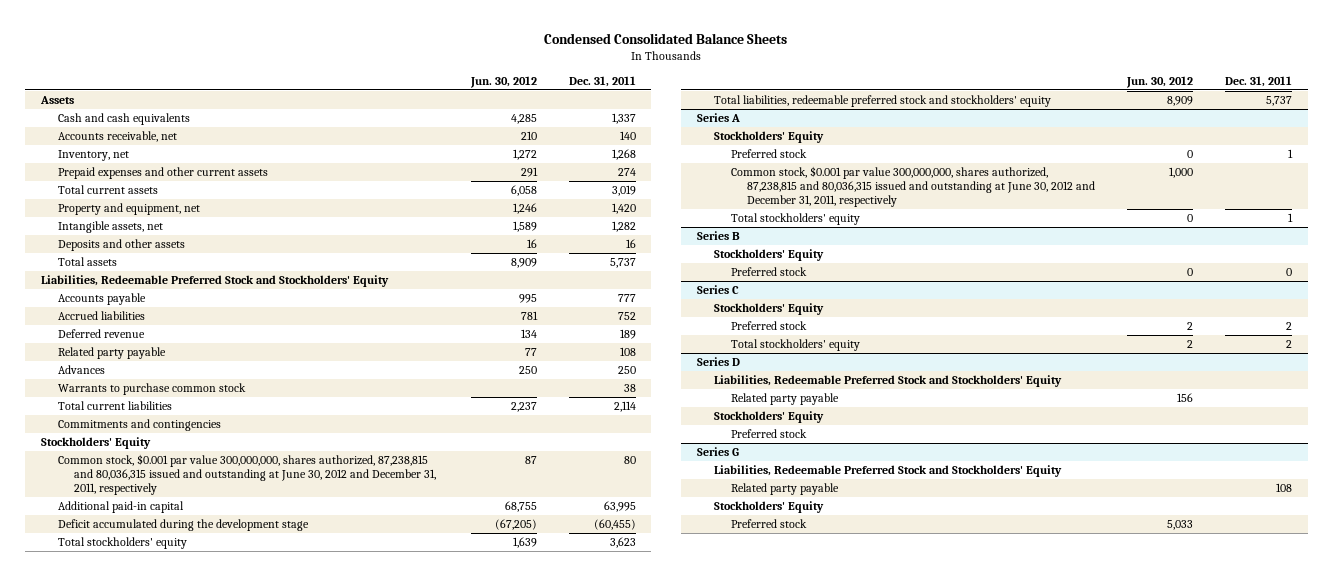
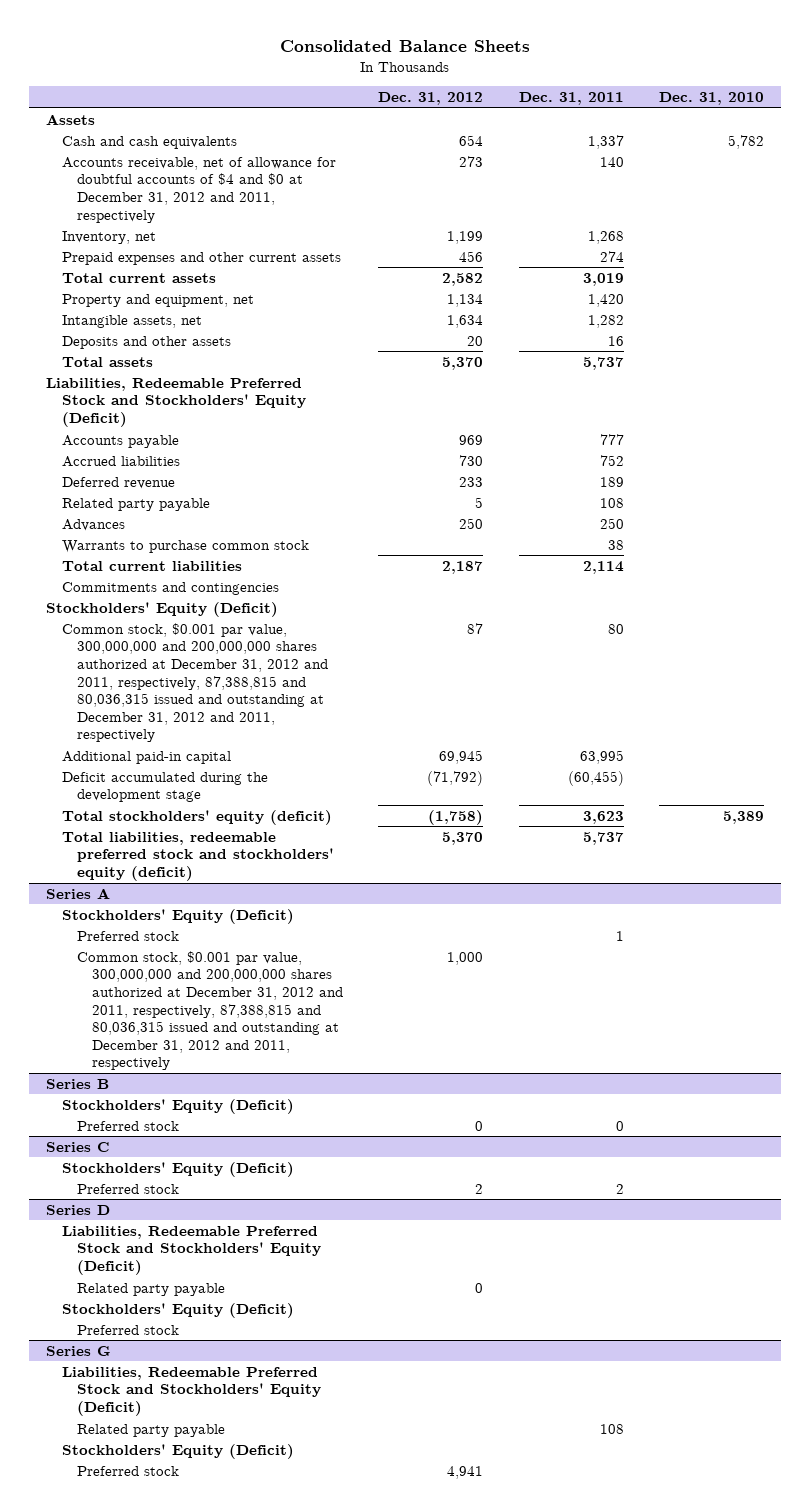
[544,32,788,44] Condensed Consolidated Balance Sheets -> [280,39,531,52] Consolidated Balance Sheets
[469,75,537,88] Jun. 30, 2012 -> none
none -> [378,92,484,106] Dec. 31, 2012
none -> [658,92,764,106] Dec. 31, 2010
[57,130,177,142] Accounts receivable, net -> [61,156,336,223] Accounts receivable, net of allowance for doubtful accounts of $4 and $0 at December 31, 2012 and 2011, respectively
[40,274,389,287] Liabilities, Redeemable Preferred Stock and Stockholders' Equity -> [46,377,306,428] Liabilities, Redeemable Preferred Stock and Stockholders' Equity (Deficit)
[40,436,151,449] Stockholders' Equity -> [46,601,279,617] Stockholders' Equity (Deficit)
[57,453,437,496] Common stock, $0.001 par value 300,000,000, shares authorized, 87,238,815 and 80,036,315 issued and outstanding at June 30, 2012 and December 31, 2011, respectively -> [61,622,328,743] Common stock, $0.001 par value, 300,000,000 and 200,000,000 shares authorized at December 31, 2012 and 2011, respectively, 87,388,815 and 80,036,315 issued and outstanding at December 31, 2012 and 2011, respectively
[57,536,187,549] Total stockholders' equity -> [61,809,332,825] Total stockholders' equity (deficit)
[714,94,1052,107] Total liabilities, redeemable preferred stock and stockholders' equity -> [61,831,334,882] Total liabilities, redeemable preferred stock and stockholders' equity (deficit)
[714,130,825,143] Stockholders' Equity -> [61,908,294,924] Stockholders' Equity (Deficit)
[730,212,860,225] Total stockholders' equity -> none
[730,165,1096,208] Common stock, $0.001 par value 300,000,000, shares authorized, 87,238,815 and 80,036,315 issued and outstanding at June 30, 2012 and December 31, 2011, respectively -> [76,950,344,1071] Common stock, $0.001 par value, 300,000,000 and 200,000,000 shares authorized at December 31, 2012 and 2011, respectively, 87,388,815 and 80,036,315 issued and outstanding at December 31, 2012 and 2011, respectively
[714,248,825,261] Stockholders' Equity -> [61,1098,294,1114] Stockholders' Equity (Deficit)
[714,302,825,315] Stockholders' Equity -> [61,1161,294,1177] Stockholders' Equity (Deficit)
[730,338,860,351] Total stockholders' equity -> none
[714,374,1063,387] Liabilities, Redeemable Preferred Stock and Stockholders' Equity -> [61,1225,321,1276] Liabilities, Redeemable Preferred Stock and Stockholders' Equity (Deficit)
[714,410,825,423] Stockholders' Equity -> [61,1302,294,1318] Stockholders' Equity (Deficit)
[714,464,1063,477] Liabilities, Redeemable Preferred Stock and Stockholders' Equity -> [61,1366,321,1417] Liabilities, Redeemable Preferred Stock and Stockholders' Equity (Deficit)
[714,500,825,513] Stockholders' Equity -> [61,1443,294,1459] Stockholders' Equity (Deficit)

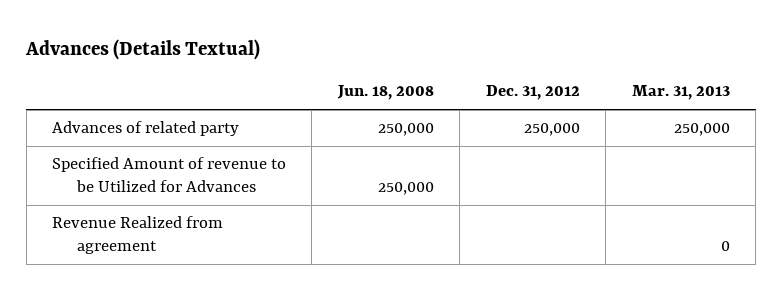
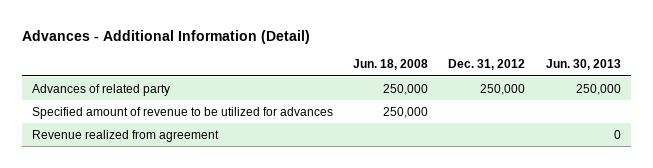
[25,38,261,60] Advances (Details Textual) -> [21,29,310,44] Advances - Additional Information (Detail)
[631,85,730,101] Mar. 31, 2013 -> none
none -> [545,59,621,71] Jun. 30, 2013
[51,157,286,193] Specified Amount of revenue to be Utilized for Advances -> [31,106,333,119] Specified amount of revenue to be utilized for advances
[51,216,223,255] Revenue Realized from agreement -> [31,129,219,142] Revenue realized from agreement

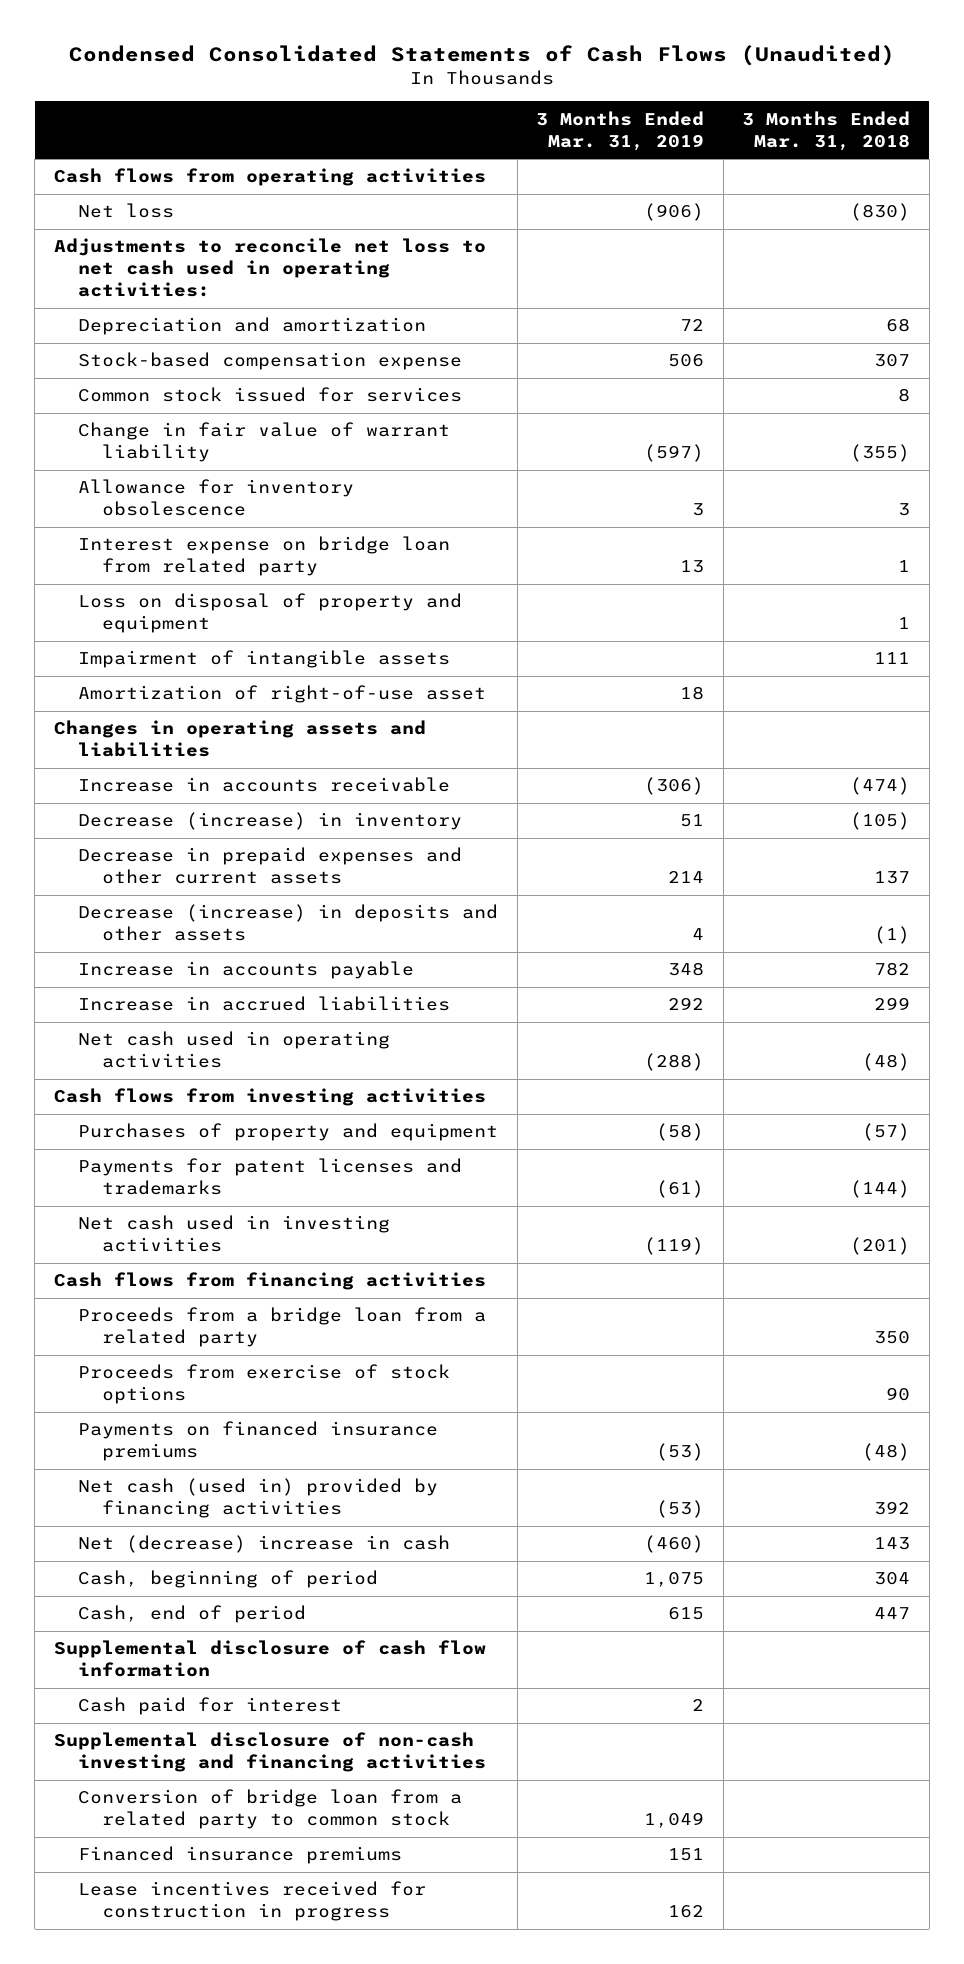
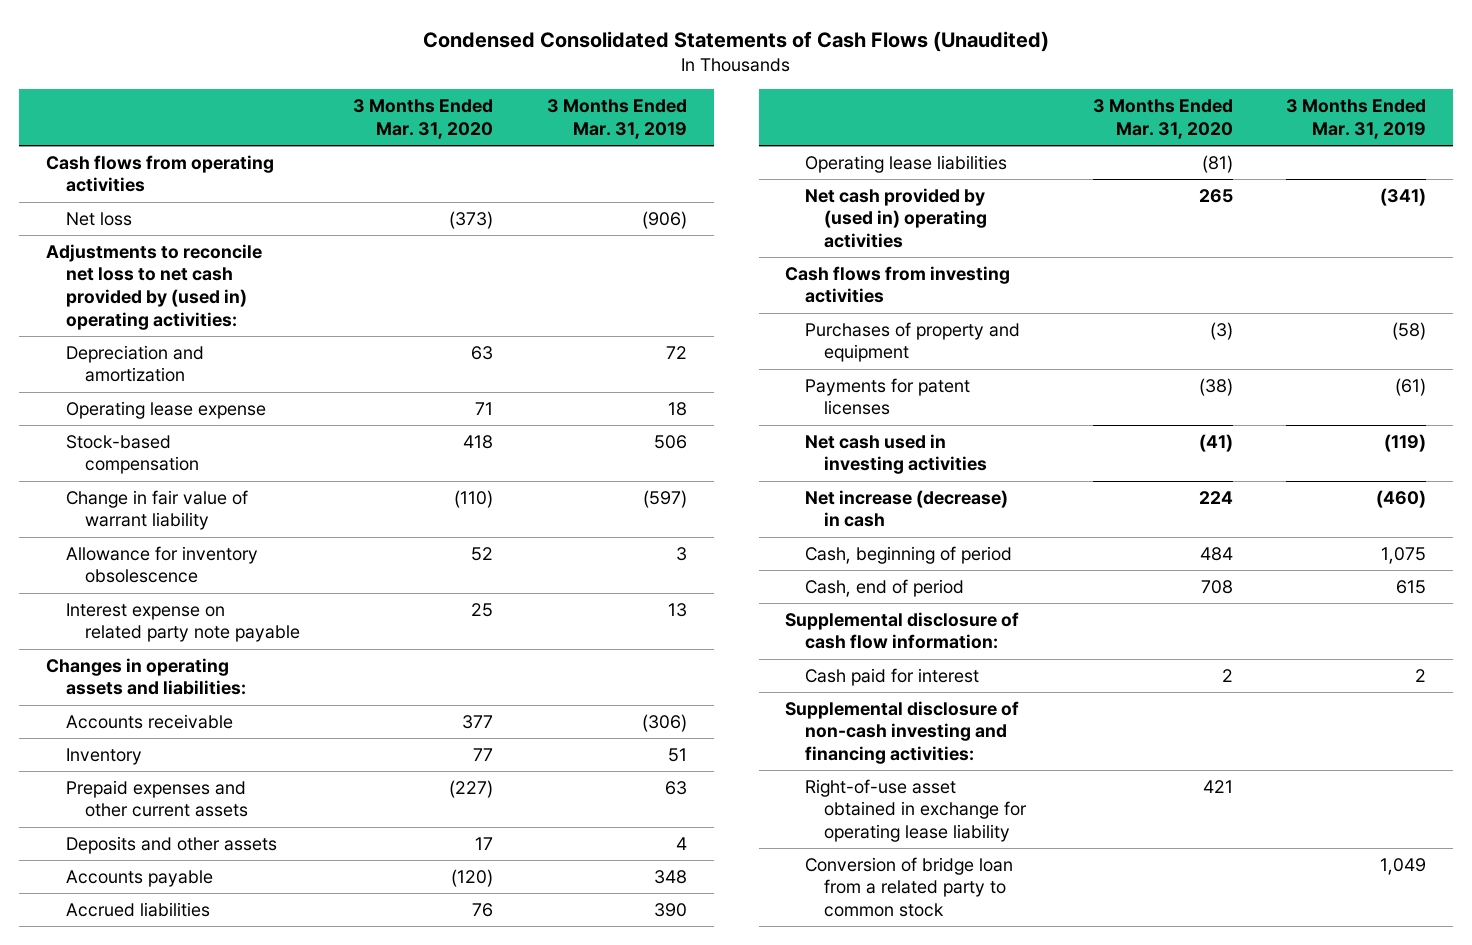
[742,110,911,151] 3 Months Ended Mar. 31, 2018 -> none
none -> [353,99,494,139] 3 Months Ended Mar. 31, 2020
[53,238,486,298] Adjustments to reconcile net loss to net cash used in operating activities: -> [46,243,263,330] Adjustments to reconcile net loss to net cash provided by (used in) operating activities:
[78,387,463,403] Common stock issued for services -> none
none -> [65,400,266,419] Operating lease expense
[78,352,463,371] Stock-based compensation expense -> [65,434,200,475] Stock-based compensation
[78,593,463,634] Loss on disposal of property and equipment -> none
[78,650,451,669] Impairment of intangible assets -> none
[78,685,487,704] Amortization of right-of-use asset -> none
[78,536,451,577] Interest expense on bridge loan from related party -> [65,602,301,643] Interest expense on related party note payable
[53,720,426,758] Changes in operating assets and liabilities -> [46,657,246,696] Changes in operating assets and liabilities:
[78,777,451,793] Increase in accounts receivable -> [65,713,233,729] Accounts receivable
[78,812,463,831] Decrease (increase) in inventory -> [65,747,142,765] Inventory
[78,847,463,885] Decrease in prepaid expenses and other current assets -> [65,779,249,818] Prepaid expenses and other current assets
[668,871,705,884] 214 -> [664,780,687,795] 63
[78,904,499,942] Decrease (increase) in deposits and other assets -> [65,835,277,854] Deposits and other assets
[78,961,415,980] Increase in accounts payable -> [65,869,213,887] Accounts payable
[78,996,451,1012] Increase in accrued liabilities -> [65,901,210,917] Accrued liabilities
[668,997,705,1011] 292 -> [653,902,687,917] 390
none -> [804,154,1007,173] Operating lease liabilities
[78,1031,391,1069] Net cash used in operating activities -> [804,187,988,249] Net cash provided by (used in) operating activities
[644,1053,705,1072] (288) -> [1380,187,1427,206] (341)
[78,1158,463,1196] Payments for patent licenses and trademarks -> [804,377,970,416] Payments for patent licenses
[53,1272,486,1291] Cash flows from financing activities -> none
[78,1307,487,1348] Proceeds from a bridge loan from a related party -> none
[78,1364,451,1405] Proceeds from exercise of stock options -> none
[78,1421,439,1462] Payments on financed insurance premiums -> none
[78,1478,439,1519] Net cash (used in) provided by financing activities -> none
[78,1535,451,1554] Net (decrease) increase in cash -> [804,489,1008,528] Net increase (decrease) in cash
[53,1640,486,1678] Supplemental disclosure of cash flow information -> [785,611,1020,650] Supplemental disclosure of cash flow information:
[53,1732,487,1773] Supplemental disclosure of non-cash investing and financing activities -> [785,700,1020,765] Supplemental disclosure of non-cash investing and financing activities:
none -> [804,778,1028,843] Right-of-use asset obtained in exchange for operating lease liability
[78,1846,403,1865] Financed insurance premiums -> none
[78,1881,427,1922] Lease incentives received for construction in progress -> none

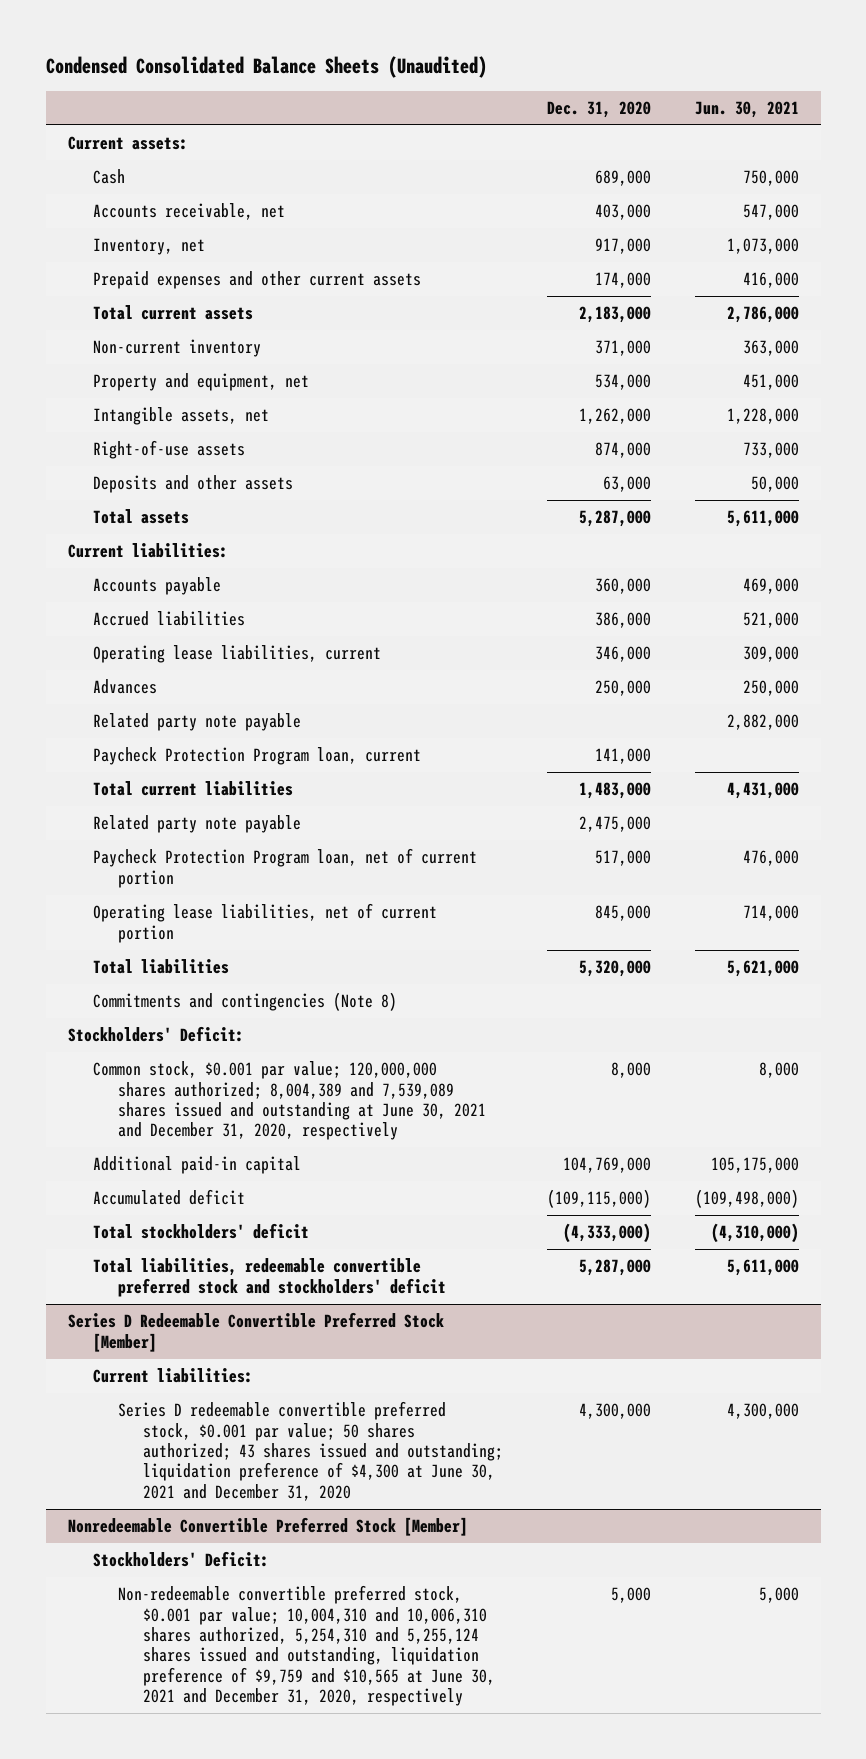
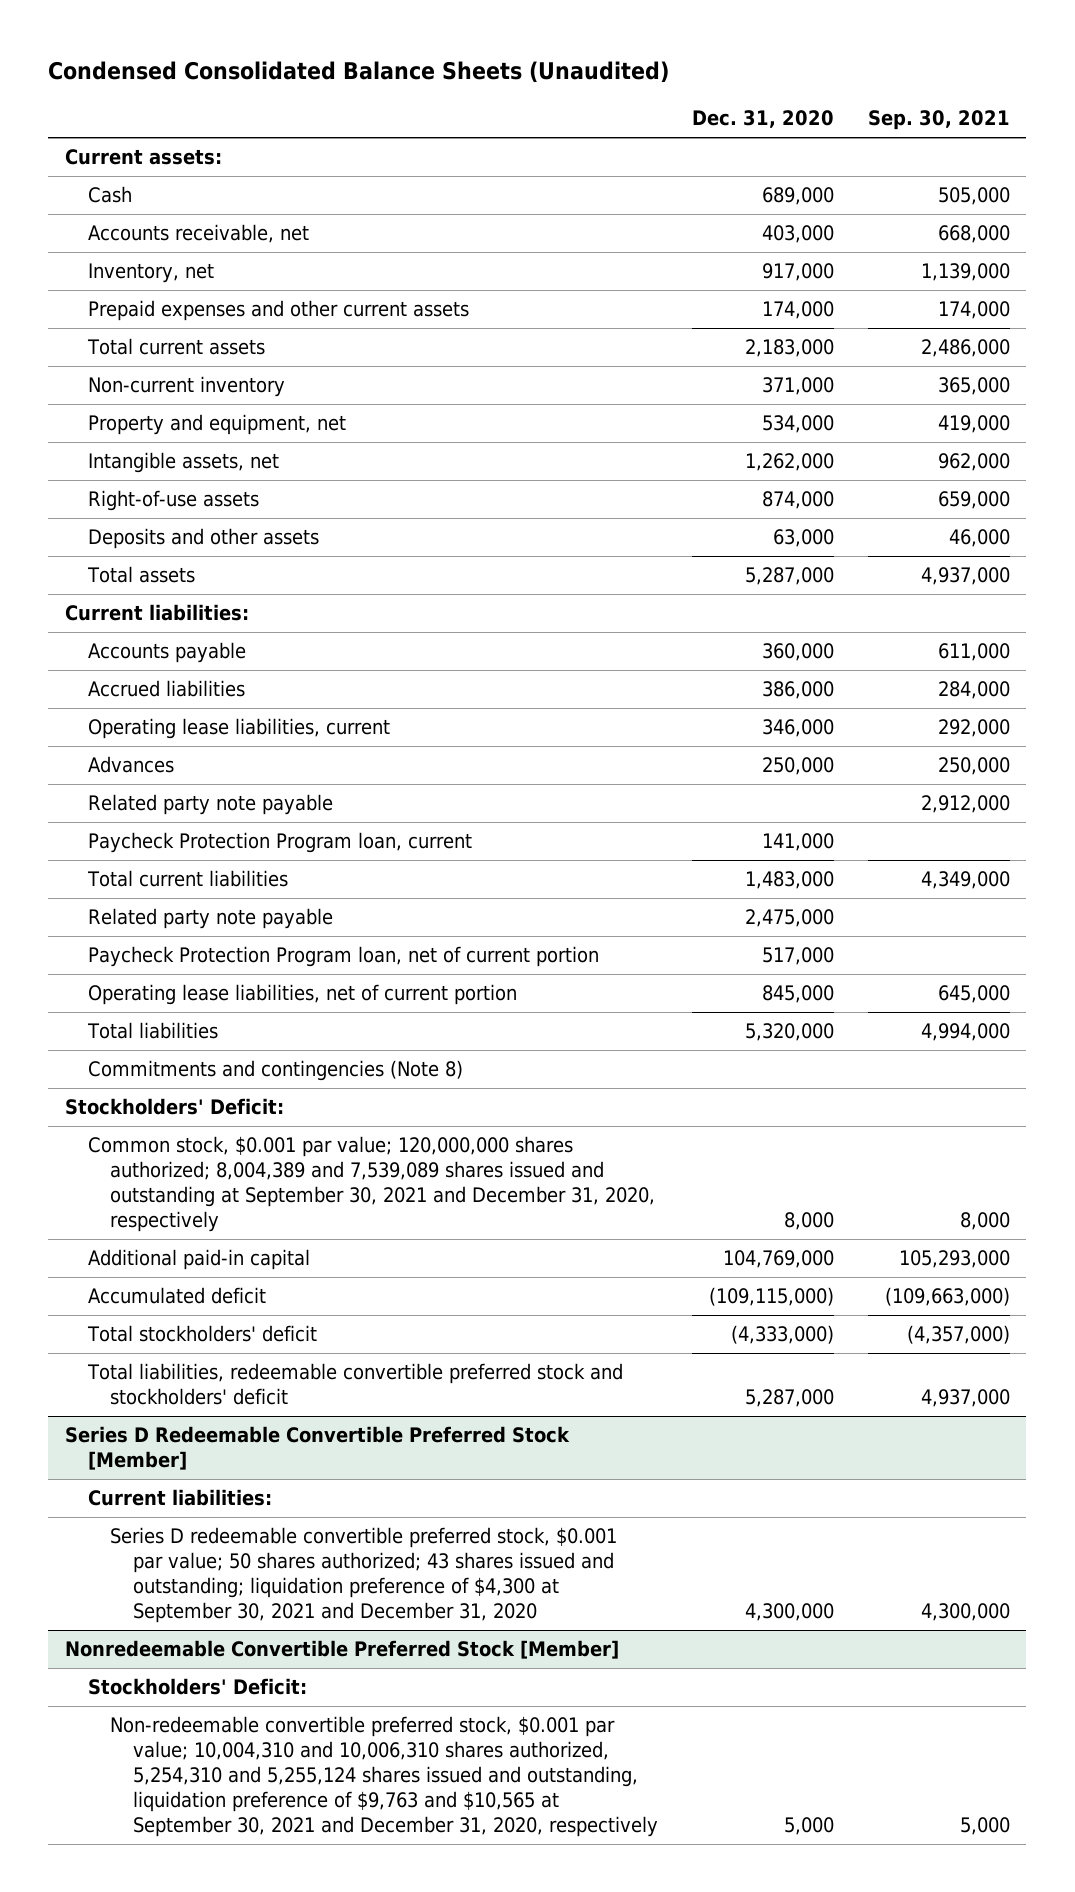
[694,101,799,119] Jun. 30, 2021 -> none
none -> [867,110,1010,131] Sep. 30, 2021
[92,1061,486,1141] Common stock, $0.001 par value; 120,000,000 shares authorized; 8,004,389 and 7,539,089 shares issued and outstanding at June 30, 2021 and December 31, 2020, respectively -> [87,1136,656,1233] Common stock, $0.001 par value; 120,000,000 shares authorized; 8,004,389 and 7,539,089 shares issued and outstanding at September 30, 2021 and December 31, 2020, respectively
[117,1401,503,1501] Series D redeemable convertible preferred stock, $0.001 par value; 50 shares authorized; 43 shares issued and outstanding; liquidation preference of $4,300 at June 30, 2021 and December 31, 2020 -> [110,1527,618,1624] Series D redeemable convertible preferred stock, $0.001 par value; 50 shares authorized; 43 shares issued and outstanding; liquidation preference of $4,300 at September 30, 2021 and December 31, 2020
[117,1585,495,1707] Non-redeemable convertible preferred stock, $0.001 par value; 10,004,310 and 10,006,310 shares authorized, 5,254,310 and 5,255,124 shares issued and outstanding, liquidation preference of $9,759 and $10,565 at June 30, 2021 and December 31, 2020, respectively -> [110,1716,659,1837] Non-redeemable convertible preferred stock, $0.001 par value; 10,004,310 and 10,006,310 shares authorized, 5,254,310 and 5,255,124 shares issued and outstanding, liquidation preference of $9,763 and $10,565 at September 30, 2021 and December 31, 2020, respectively

